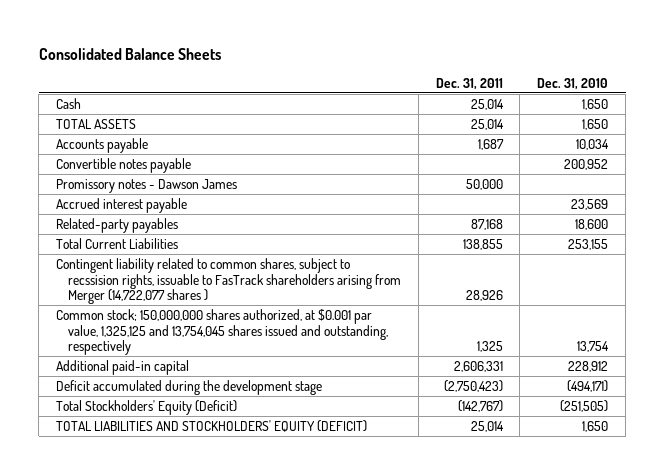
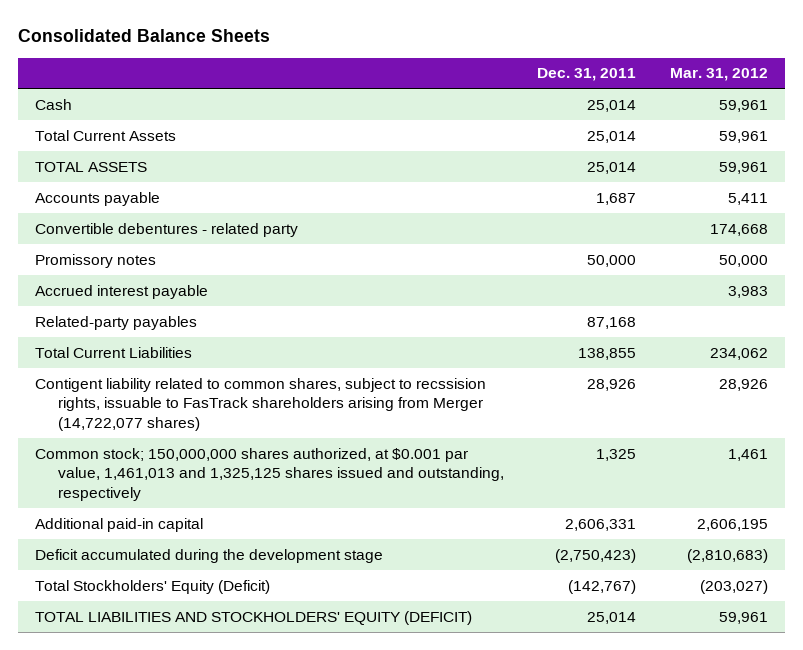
[537,78,609,91] Dec. 31, 2010 -> none
none -> [669,68,768,82] Mar. 31, 2012
none -> [35,129,177,141] Total Current Assets
[56,157,192,173] Convertible notes payable -> [35,222,299,237] Convertible debentures - related party
[56,178,238,193] Promissory notes - Dawson James -> [35,253,157,268] Promissory notes
[56,257,401,305] Contingent liability related to common shares, subject to recssision rights, issuable to FasTrack shareholders arising from Merger (14,722,077 shares ) -> [35,377,487,432] Contigent liability related to common shares, subject to recssision rights, issuable to FasTrack shareholders arising from Merger (14,722,077 shares)
[56,308,388,356] Common stock; 150,000,000 shares authorized, at $0.001 par value, 1,325,125 and 13,754,045 shares issued and outstanding, respectively -> [35,447,505,502] Common stock; 150,000,000 shares authorized, at $0.001 par value, 1,461,013 and 1,325,125 shares issued and outstanding, respectively

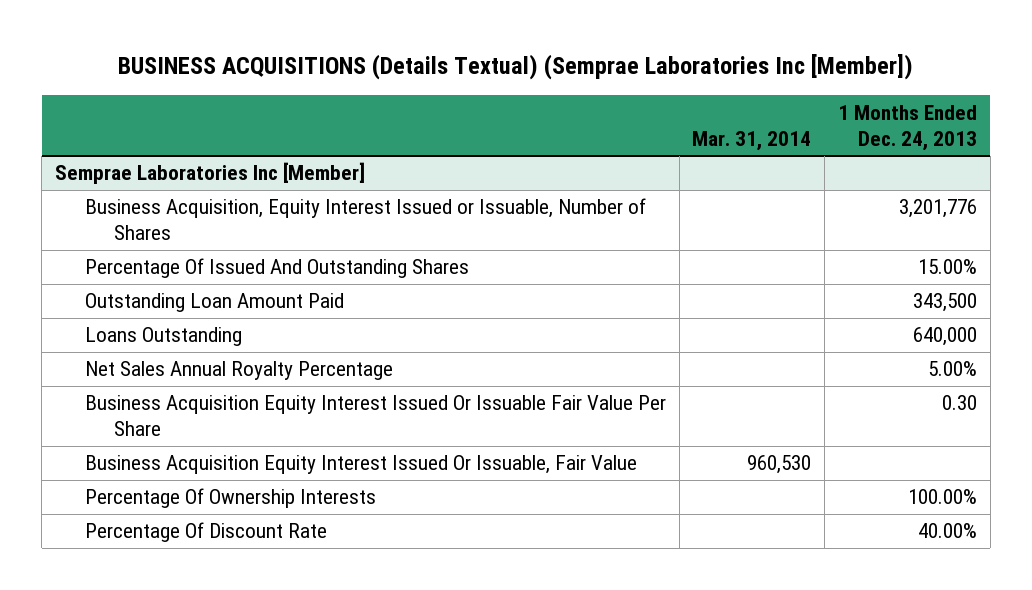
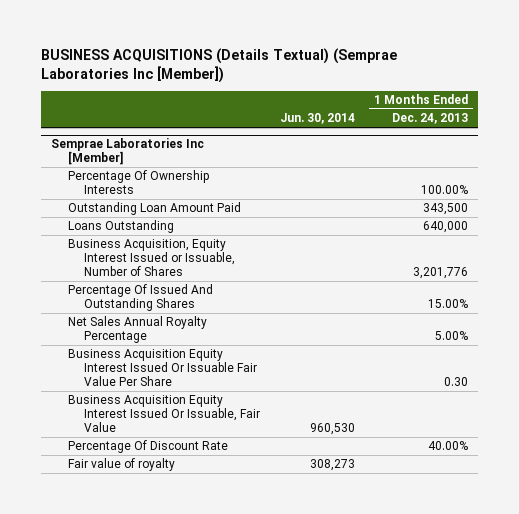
[692,130,812,151] Mar. 31, 2014 -> none
none -> [279,113,355,125] Jun. 30, 2014
[84,488,376,509] Percentage Of Ownership Interests -> [67,170,209,195] Percentage Of Ownership Interests
[84,198,646,241] Business Acquisition, Equity Interest Issued or Issuable, Number of Shares -> [67,239,235,277] Business Acquisition, Equity Interest Issued or Issuable, Number of Shares
[84,258,469,279] Percentage Of Issued And Outstanding Shares -> [67,284,213,312] Percentage Of Issued And Outstanding Shares
none -> [67,458,175,472] Fair value of royalty

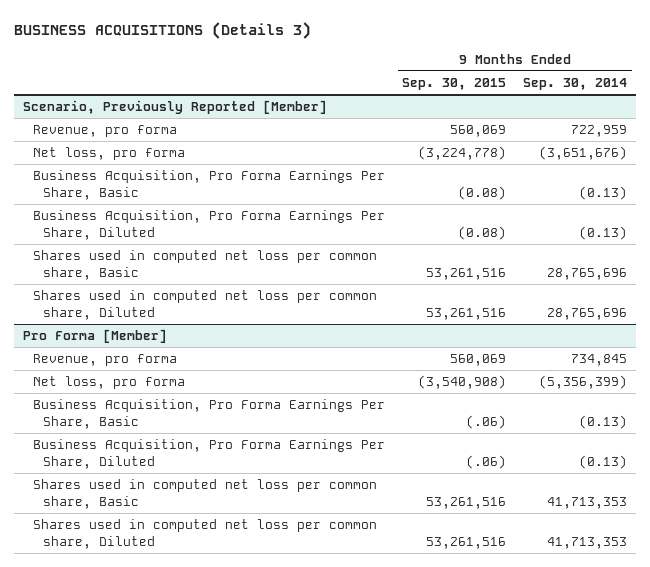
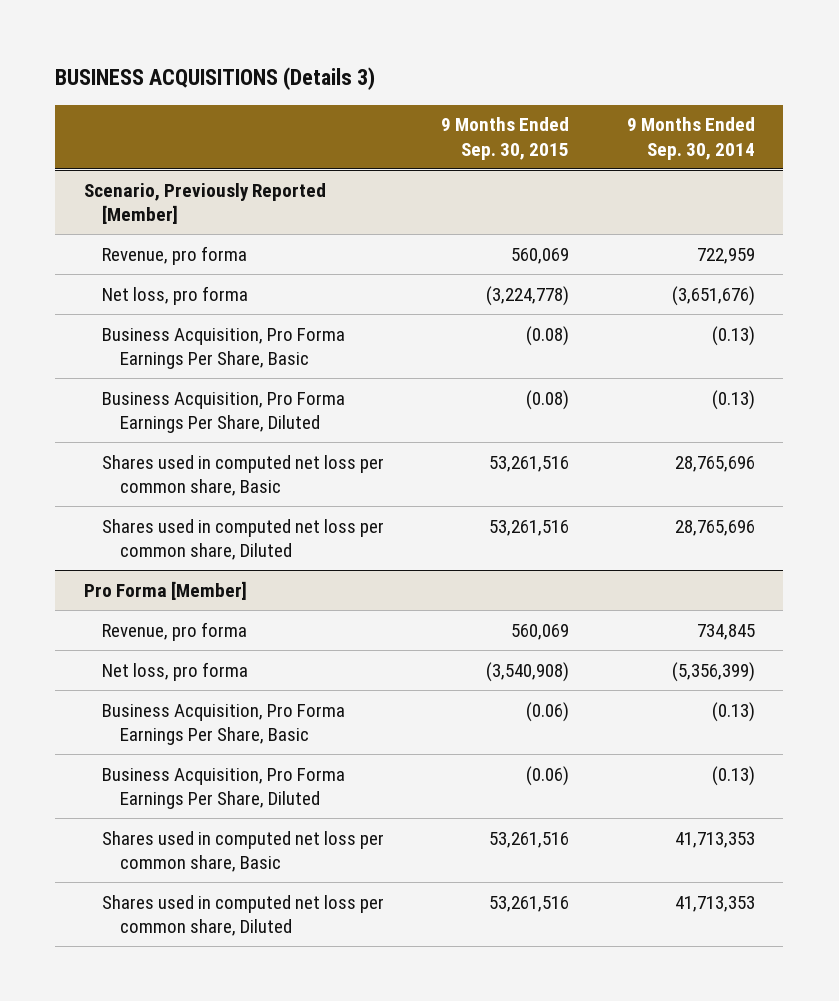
[466,415,507,430] (.06) -> [526,701,570,722] (0.06)
[466,455,507,470] (.06) -> [526,765,570,786] (0.06)

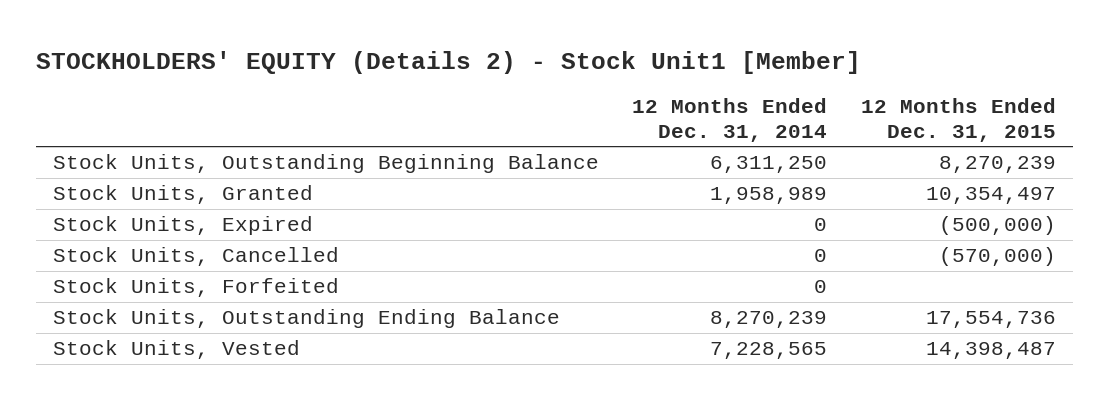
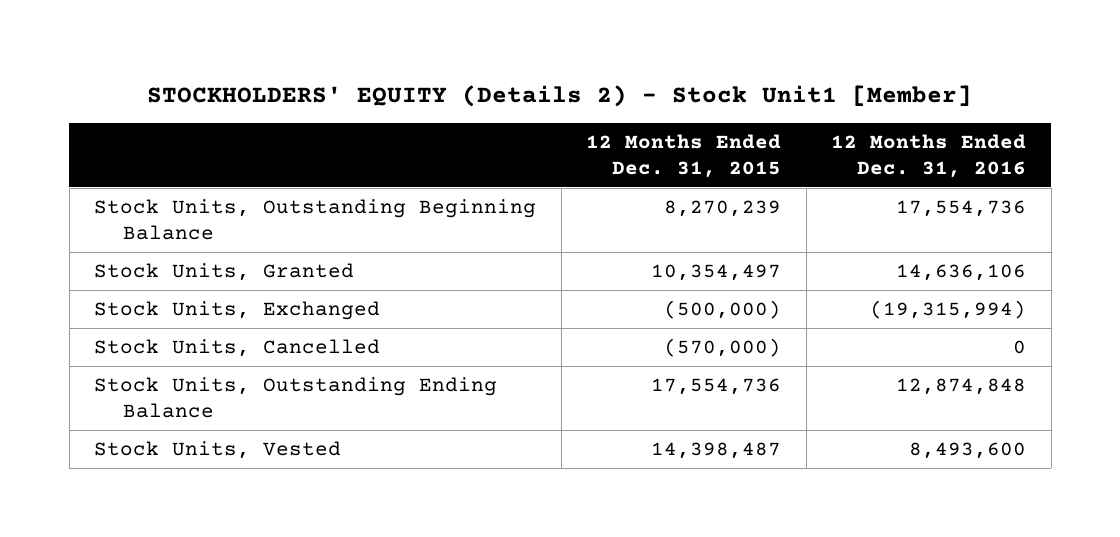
[632,97,828,142] 12 Months Ended Dec. 31, 2014 -> none
none -> [831,134,1027,179] 12 Months Ended Dec. 31, 2016
[52,216,313,236] Stock Units, Expired -> [94,300,381,320] Stock Units, Exchanged
[52,278,339,298] Stock Units, Forfeited -> none

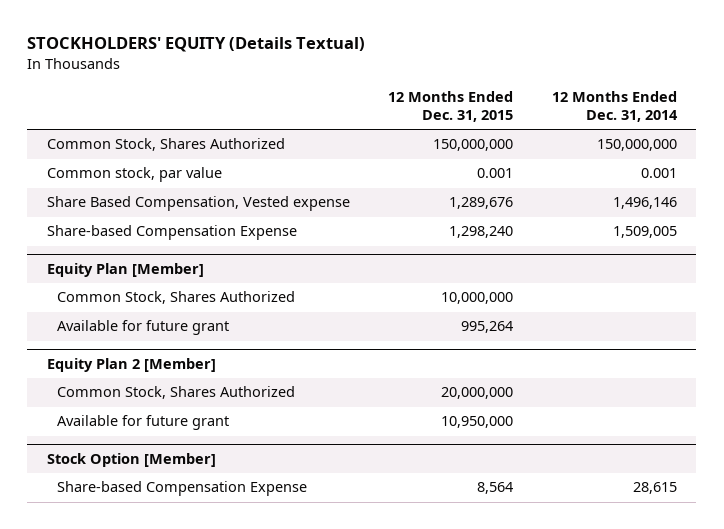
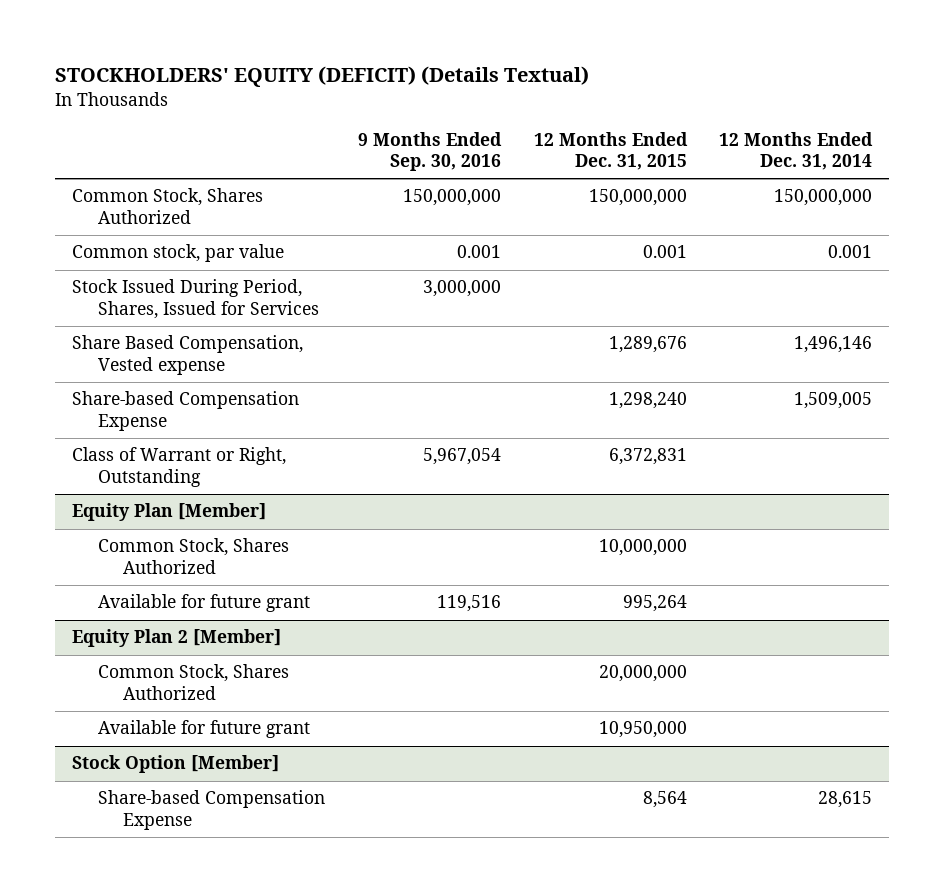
[27,37,366,53] STOCKHOLDERS' EQUITY (Details Textual) -> [55,66,590,88] STOCKHOLDERS' EQUITY (DEFICIT) (Details Textual)
none -> [357,132,502,172] 9 Months Ended Sep. 30, 2016
none -> [71,279,319,319] Stock Issued During Period, Shares, Issued for Services
none -> [71,447,286,487] Class of Warrant or Right, Outstanding

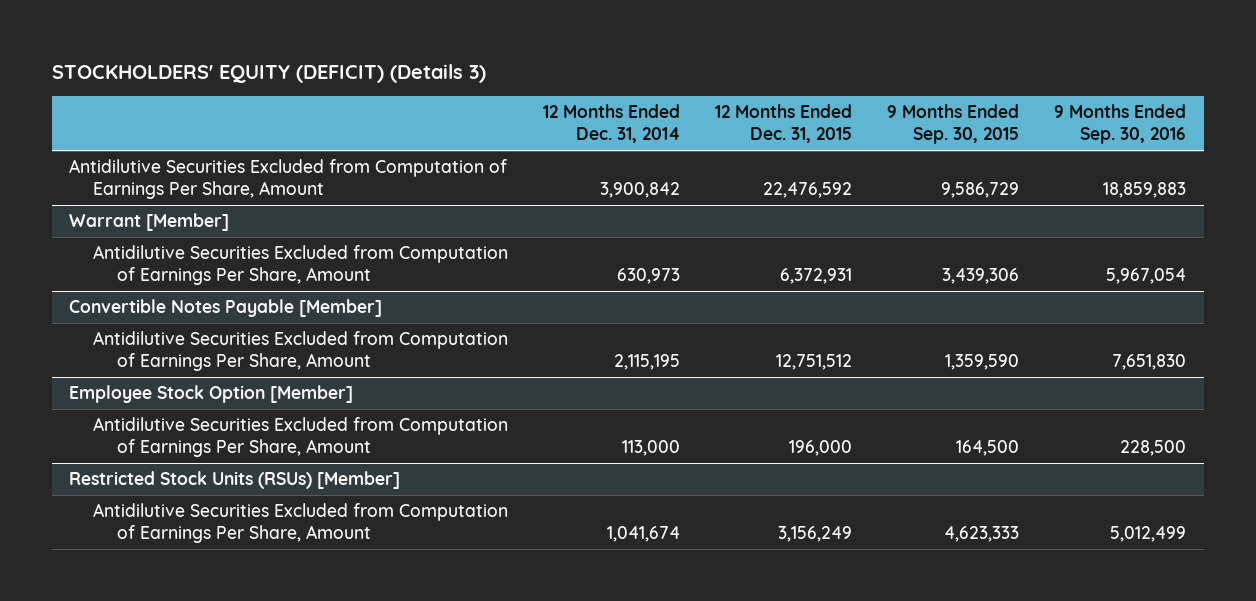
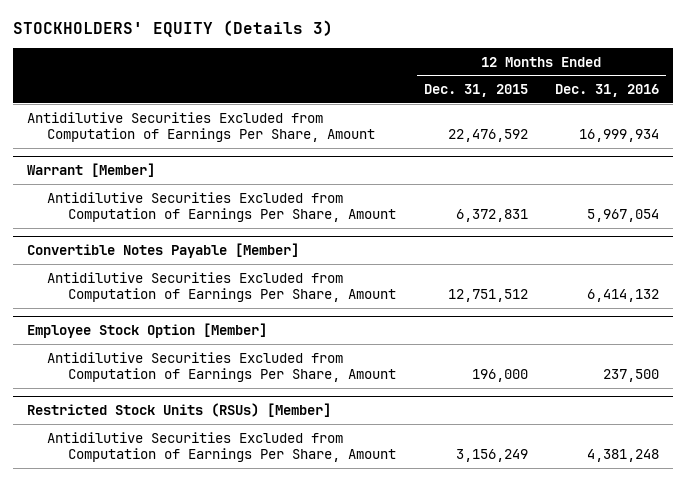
[51,63,486,83] STOCKHOLDERS' EQUITY (DEFICIT) (Details 3) -> [13,20,334,38] STOCKHOLDERS' EQUITY (Details 3)
[543,104,681,144] 12 Months Ended Dec. 31, 2014 -> none
[887,104,1020,145] 9 Months Ended Sep. 30, 2015 -> none
[1054,104,1187,145] 9 Months Ended Sep. 30, 2016 -> none
none -> [555,83,660,97] Dec. 31, 2016
[780,268,853,285] 6,372,931 -> [455,209,528,223] 6,372,831

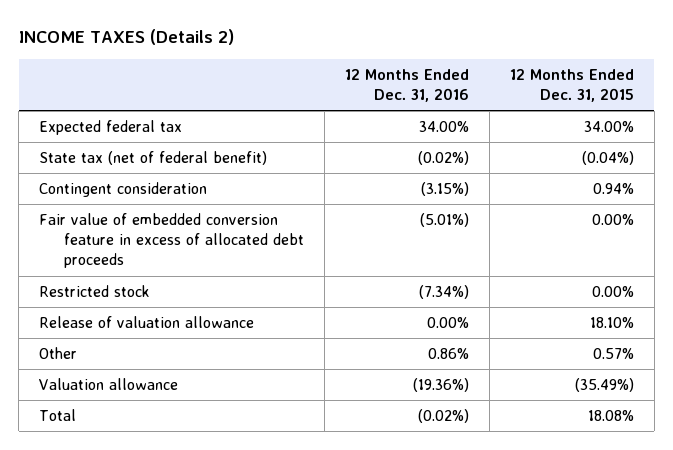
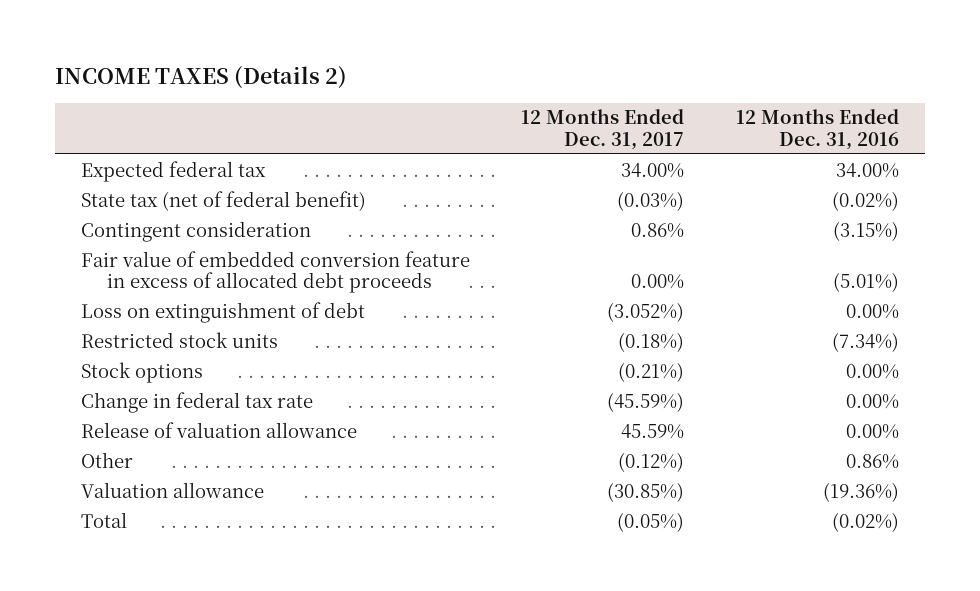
[509,68,634,103] 12 Months Ended Dec. 31, 2015 -> none
none -> [521,109,685,150] 12 Months Ended Dec. 31, 2017
none -> [80,301,365,323] Loss on extinguishment of debt
[39,284,151,297] Restricted stock -> [80,331,278,348] Restricted stock units
none -> [80,361,203,383] Stock options
none -> [80,391,313,413] Change in federal tax rate

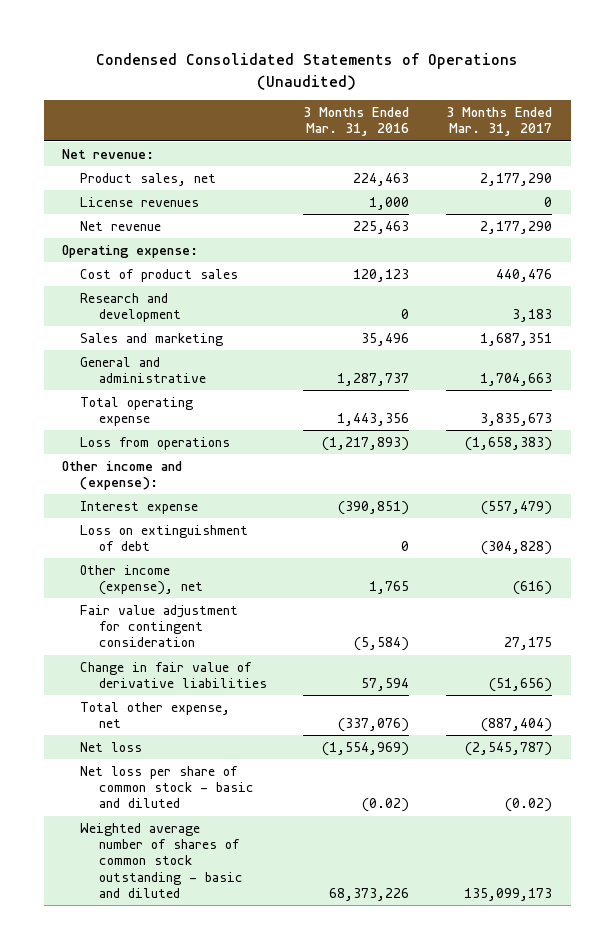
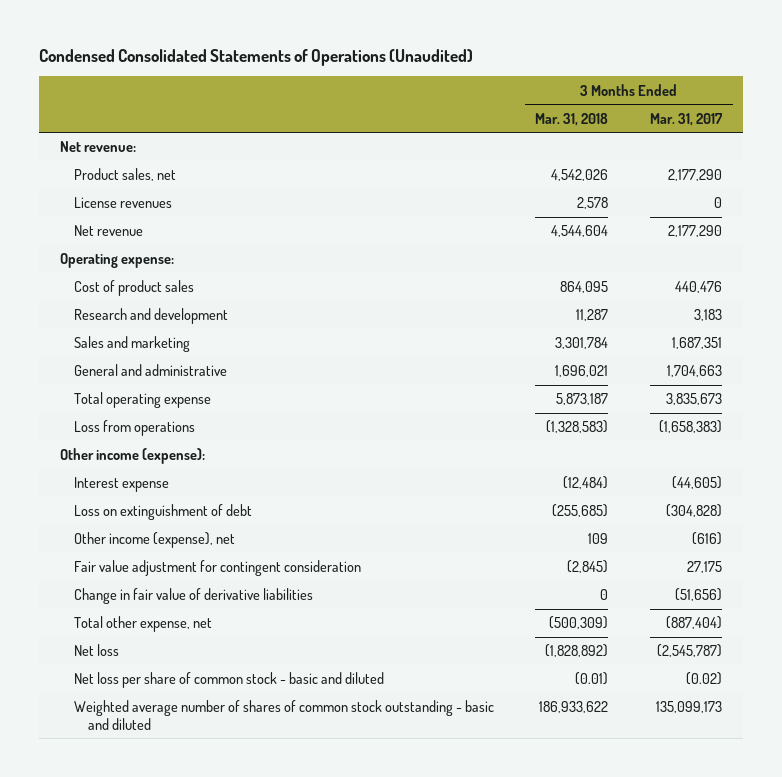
[303,107,410,137] 3 Months Ended Mar. 31, 2016 -> none
none -> [535,112,609,126] Mar. 31, 2018
[62,460,183,491] Other income and (expense): -> [59,448,205,465] Other income (expense):
[481,500,553,515] (557,479) -> [672,476,723,490] (44,605)

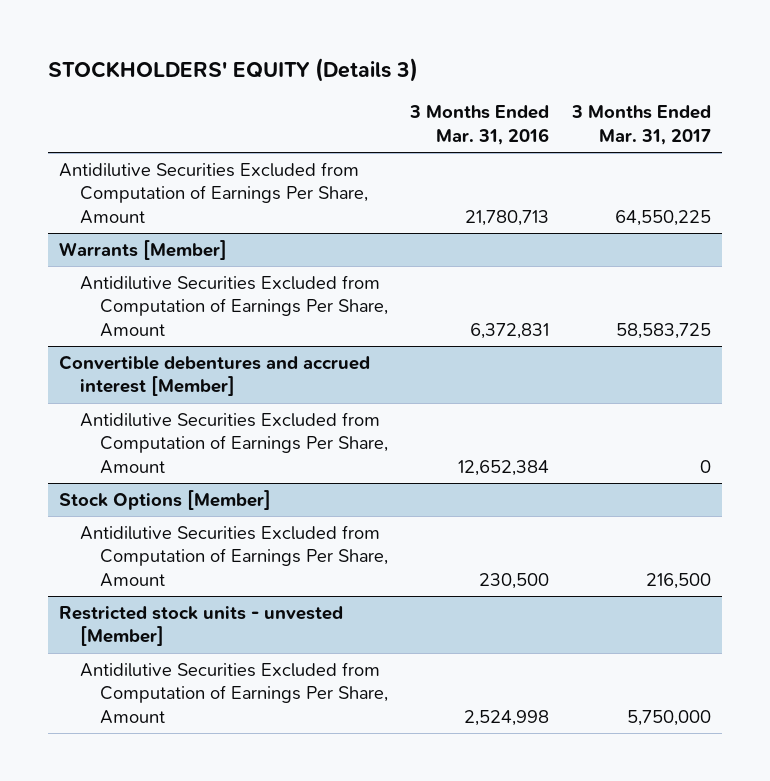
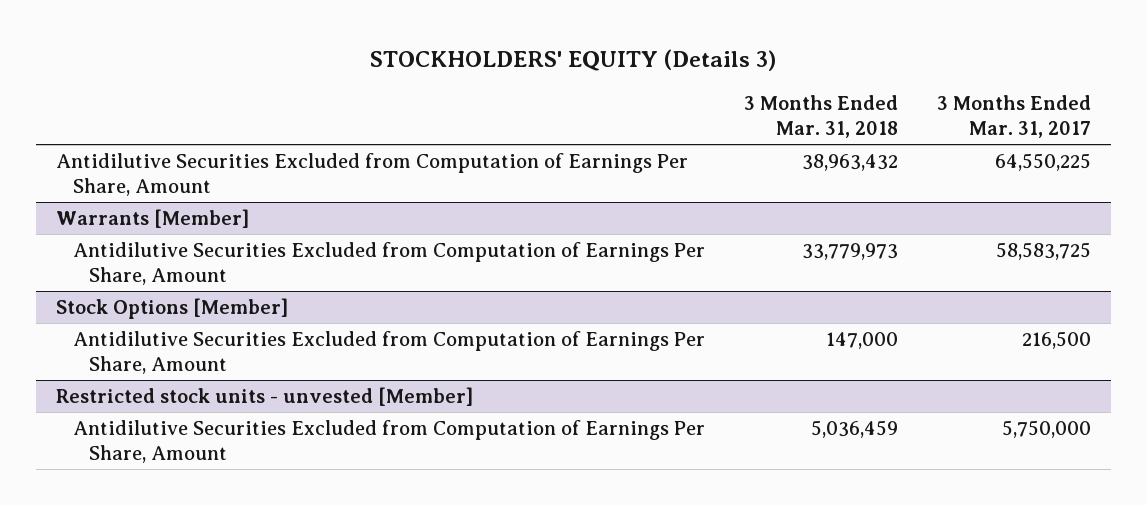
[409,105,550,145] 3 Months Ended Mar. 31, 2016 -> none
none -> [743,94,898,138] 3 Months Ended Mar. 31, 2018
[59,354,371,397] Convertible debentures and accrued interest [Member] -> none
[79,411,388,475] Antidilutive Securities Excluded from Computation of Earnings Per Share, Amount -> none

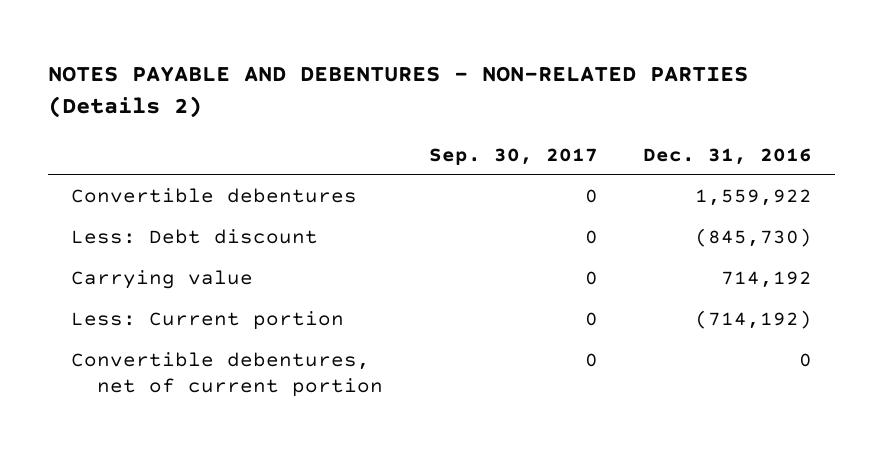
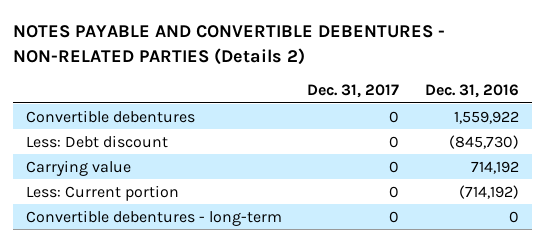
[48,65,749,119] NOTES PAYABLE AND DEBENTURES - NON-RELATED PARTIES (Details 2) -> [12,25,445,65] NOTES PAYABLE AND CONVERTIBLE DEBENTURES - NON-RELATED PARTIES (Details 2)
[428,147,598,165] Sep. 30, 2017 -> none
none -> [307,84,400,99] Dec. 31, 2017
[71,352,384,397] Convertible debentures, net of current portion -> [25,209,282,226] Convertible debentures - long-term

